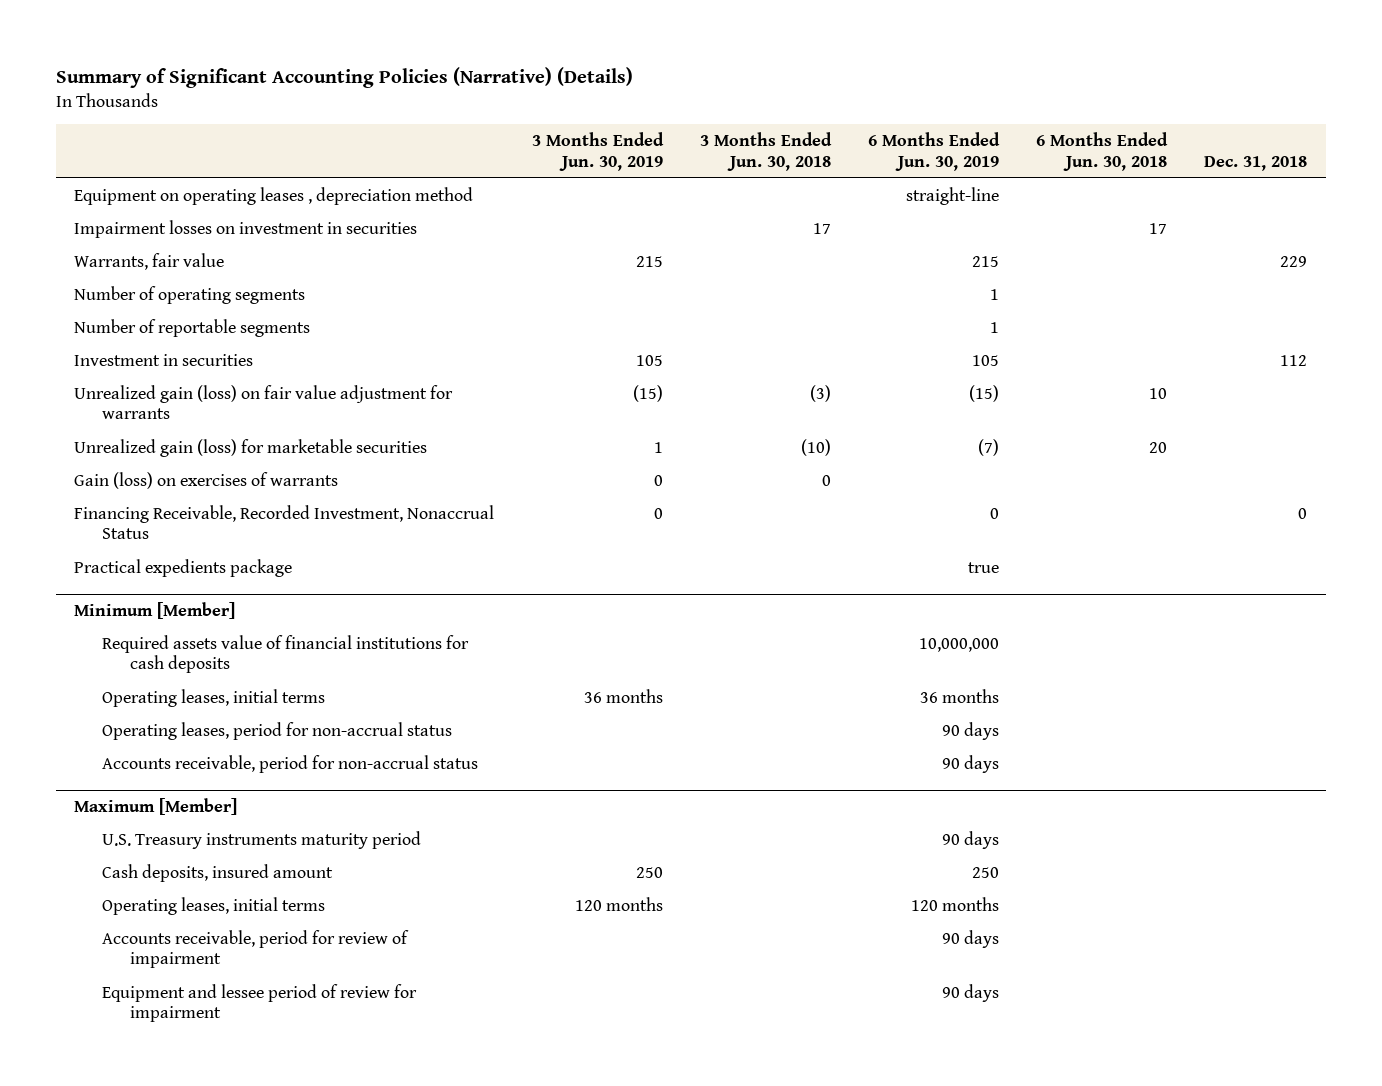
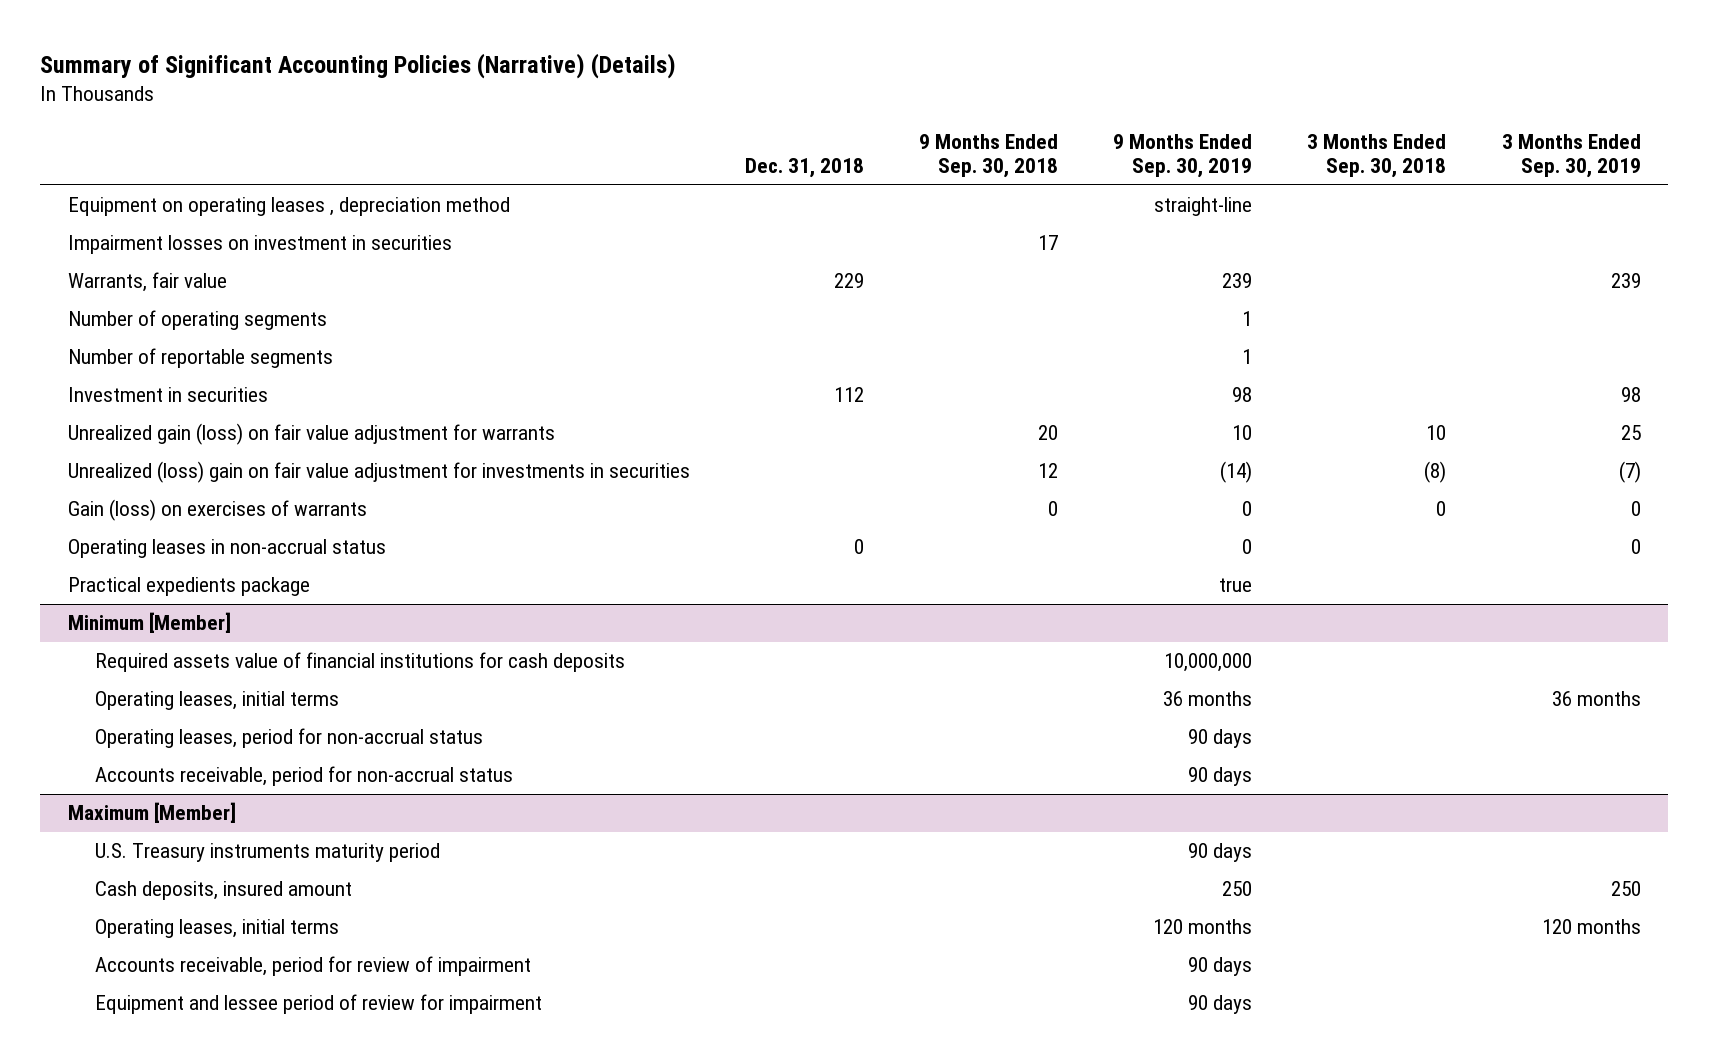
[531,132,664,171] 3 Months Ended Jun. 30, 2019 -> none
[699,132,832,171] 3 Months Ended Jun. 30, 2018 -> none
[868,132,1001,171] 6 Months Ended Jun. 30, 2019 -> none
[1036,132,1169,171] 6 Months Ended Jun. 30, 2018 -> none
none -> [919,133,1059,179] 9 Months Ended Sep. 30, 2018
none -> [1113,133,1253,179] 9 Months Ended Sep. 30, 2019
none -> [1307,133,1447,179] 3 Months Ended Sep. 30, 2018
none -> [1501,133,1641,179] 3 Months Ended Sep. 30, 2019
[74,438,428,457] Unrealized gain (loss) for marketable securities -> none
none -> [68,461,691,484] Unrealized (loss) gain on fair value adjustment for investments in securities
[74,504,495,540] Financing Receivable, Recorded Investment, Nonaccrual Status -> [68,539,387,559] Operating leases in non-accrual status

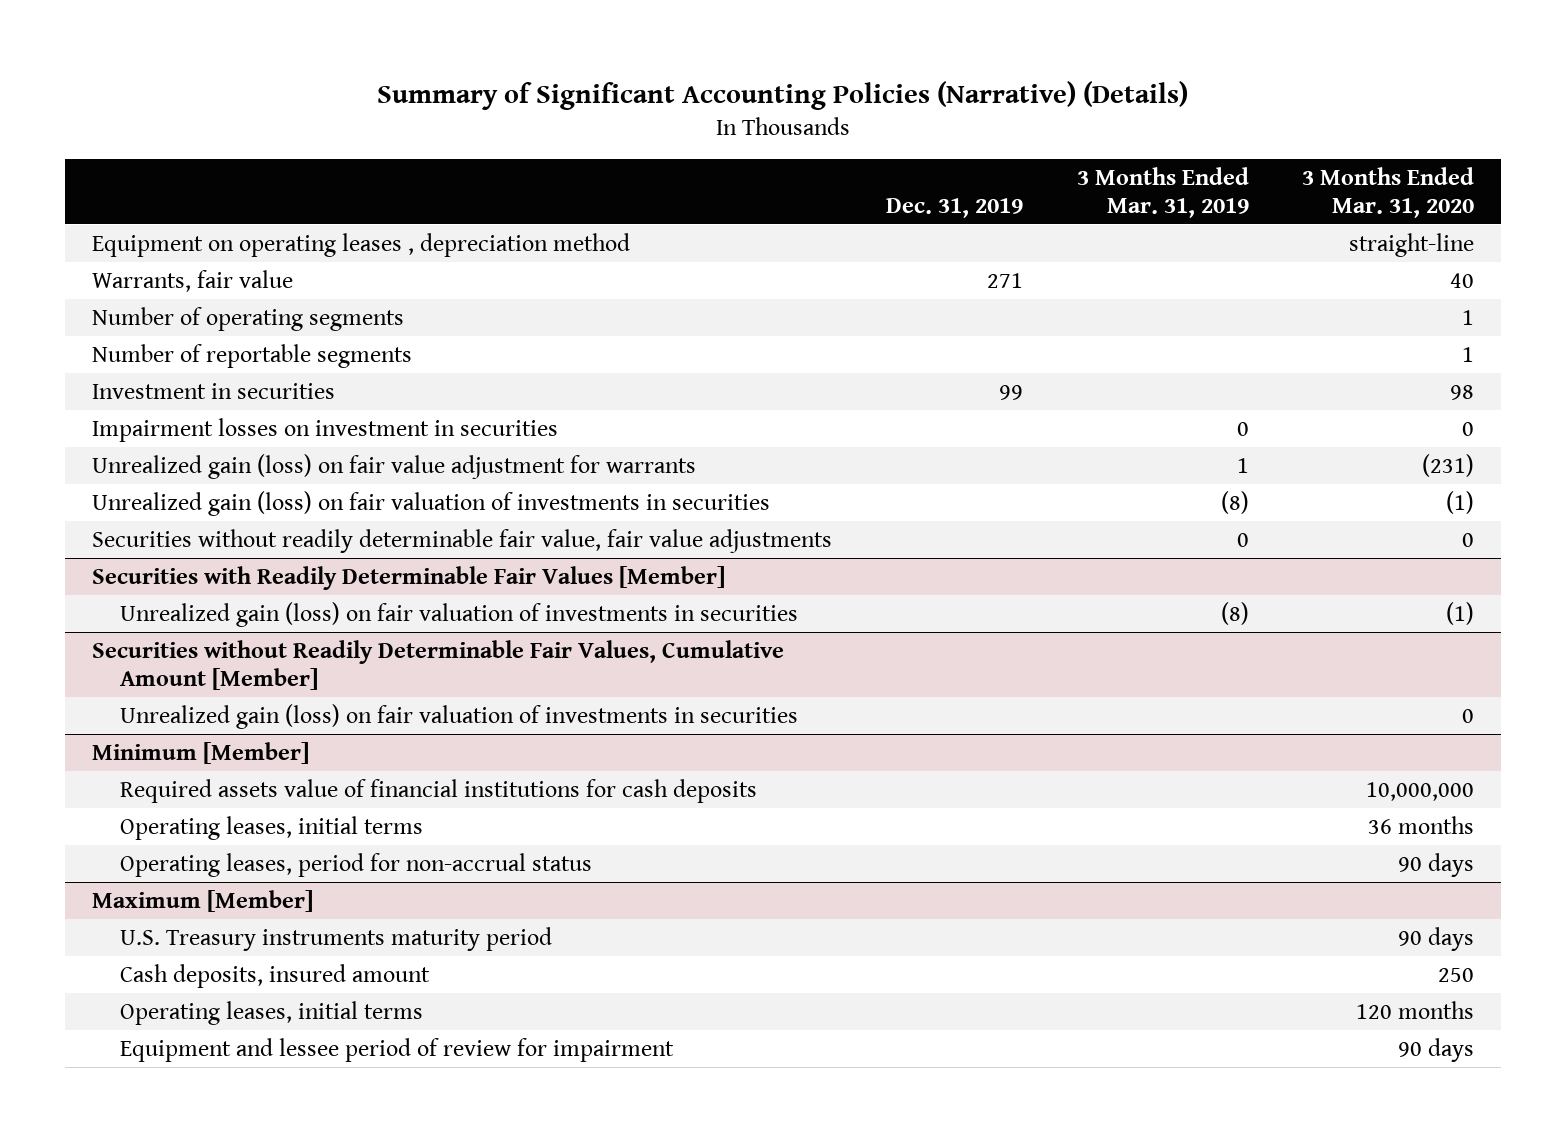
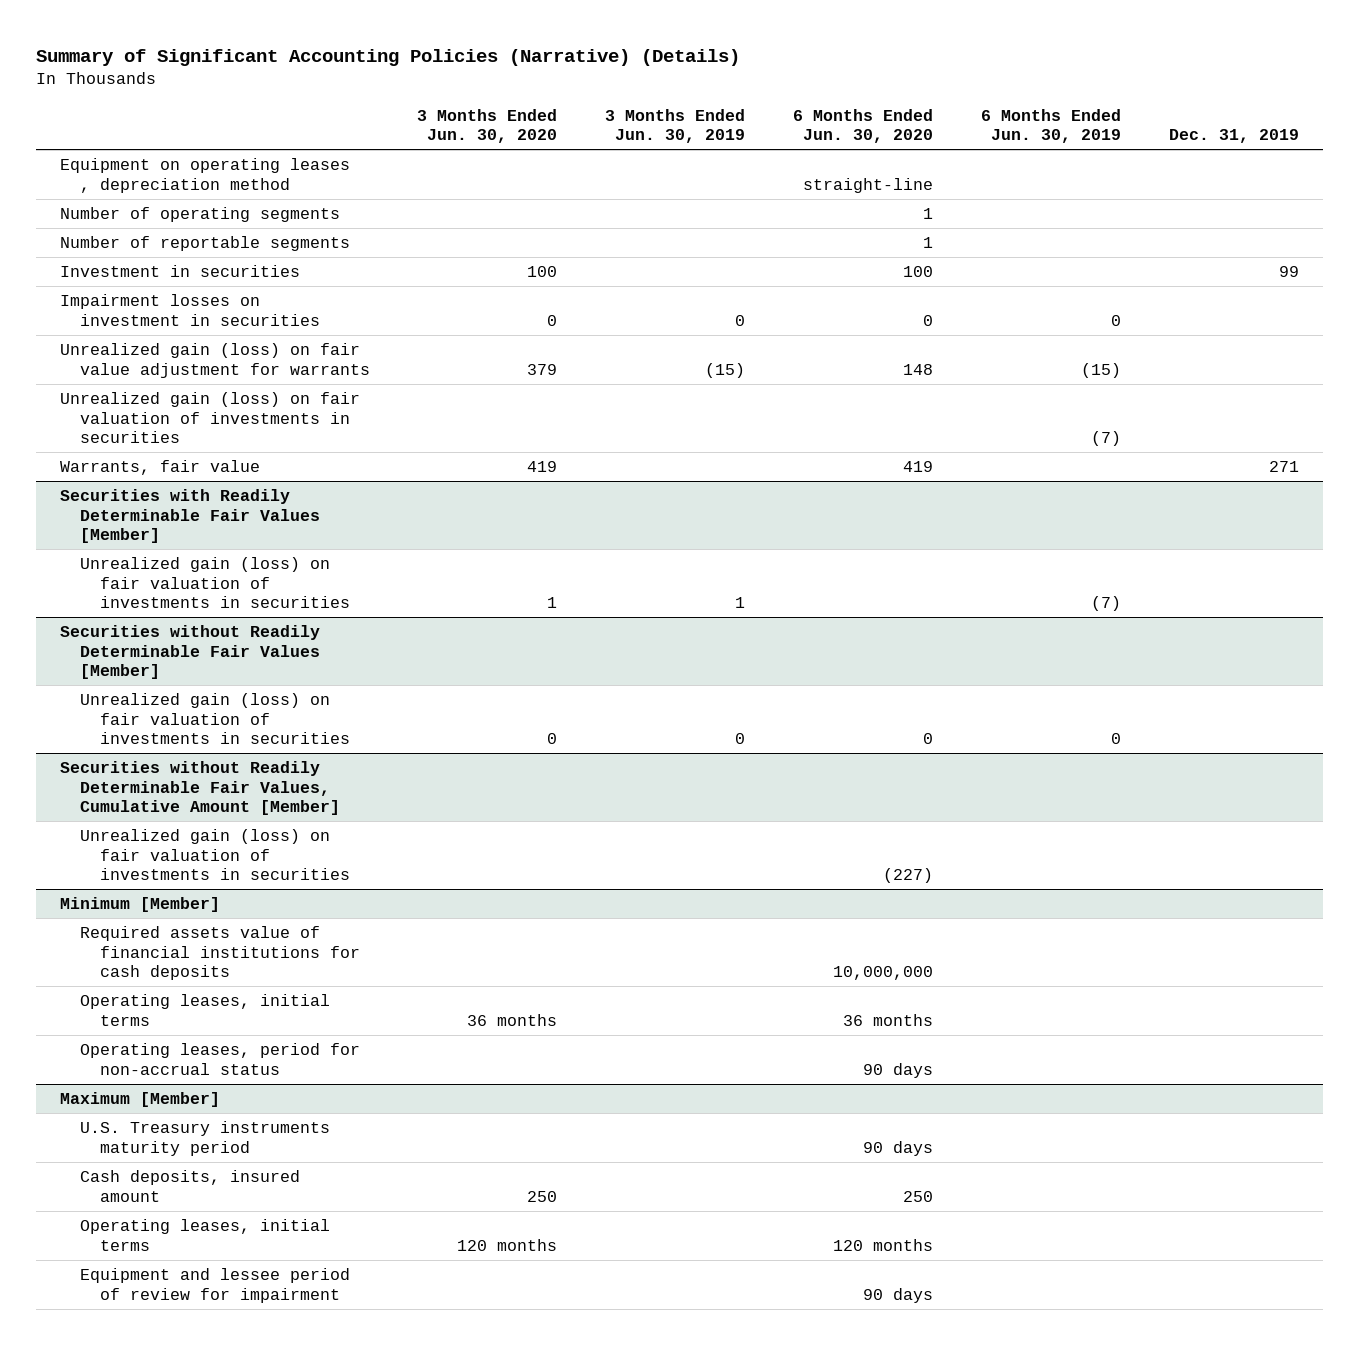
[1076,166,1249,218] 3 Months Ended Mar. 31, 2019 -> none
[1302,166,1475,218] 3 Months Ended Mar. 31, 2020 -> none
none -> [417,108,558,144] 3 Months Ended Jun. 30, 2020
none -> [605,108,746,144] 3 Months Ended Jun. 30, 2019
none -> [793,108,934,144] 6 Months Ended Jun. 30, 2020
none -> [981,108,1122,144] 6 Months Ended Jun. 30, 2019
[92,528,833,553] Securities without readily determinable fair value, fair value adjustments -> none
[92,269,294,292] Warrants, fair value -> [59,459,260,475] Warrants, fair value
none -> [59,624,320,680] Securities without Readily Determinable Fair Values [Member]
none -> [79,692,350,745] Unrealized gain (loss) on fair valuation of investments in securities

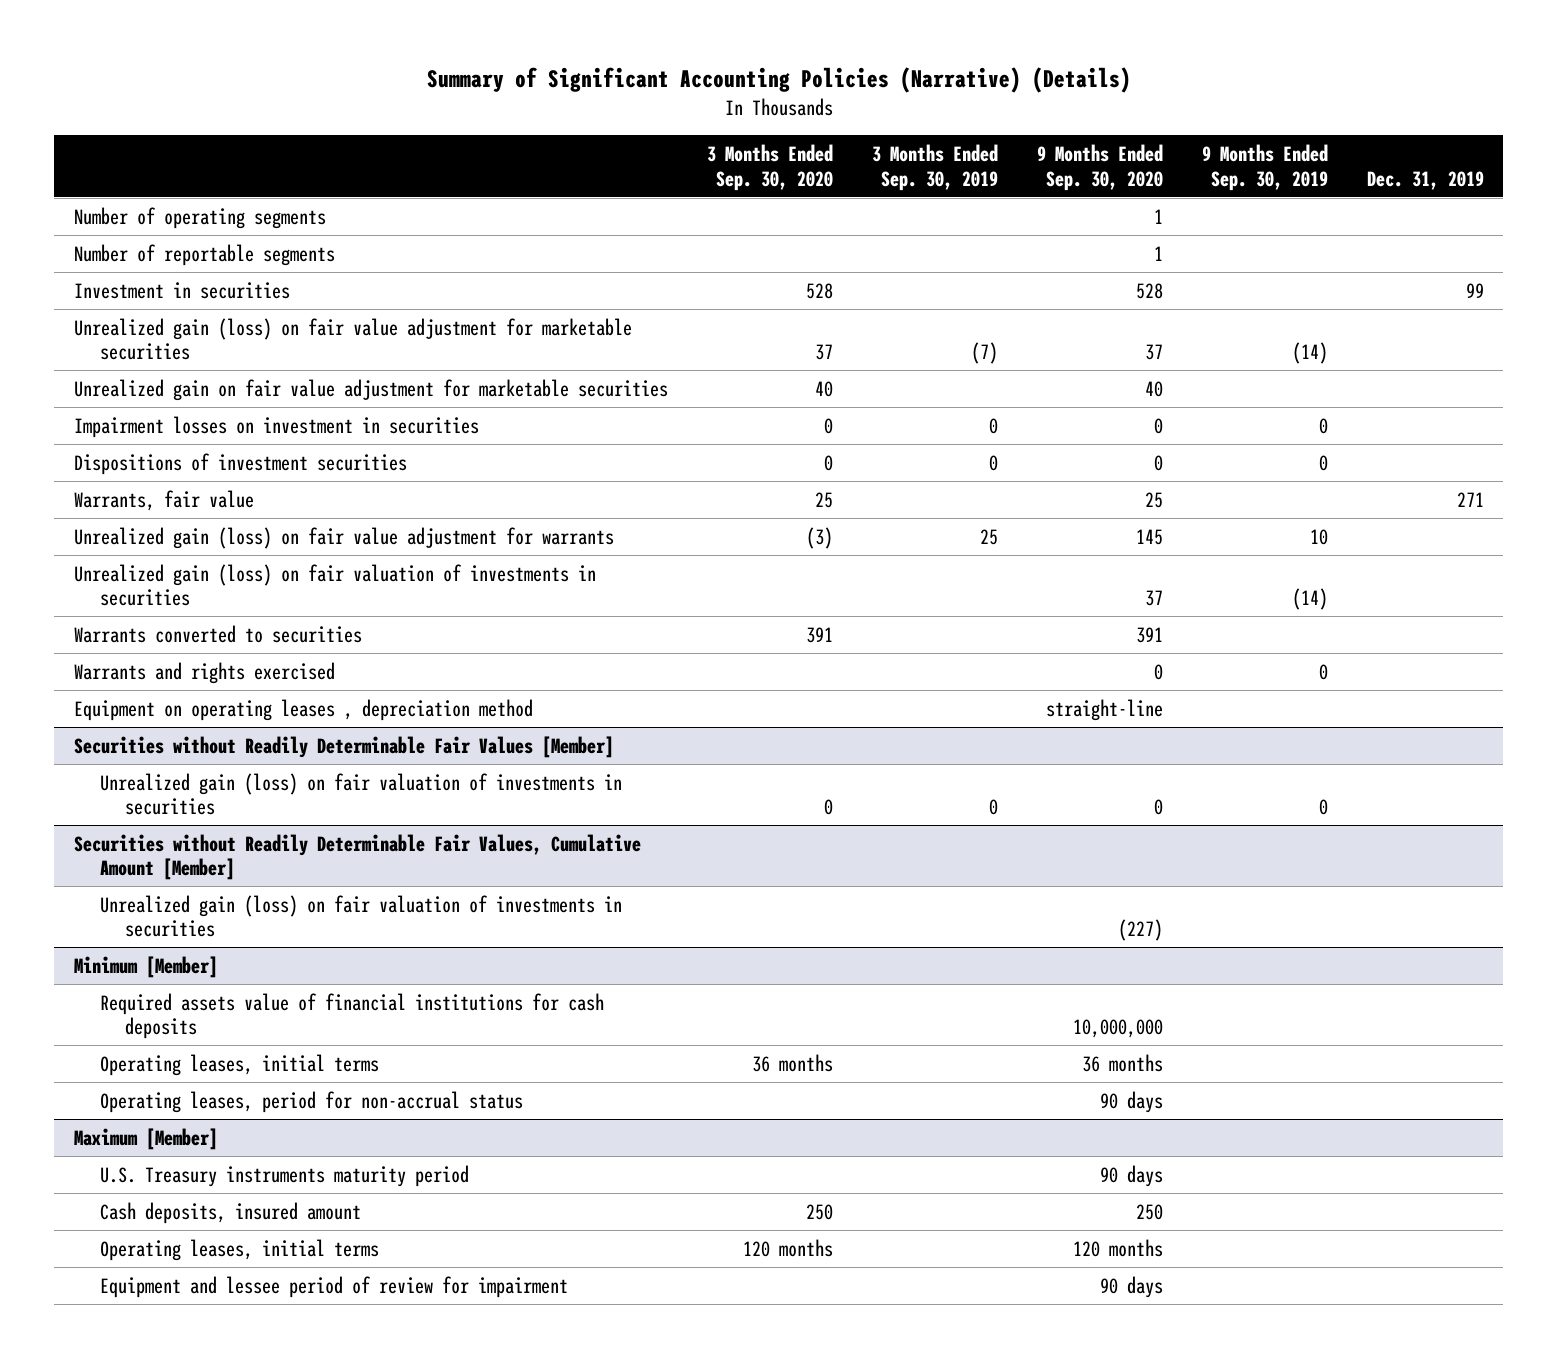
[417,108,558,144] 3 Months Ended Jun. 30, 2020 -> none
[605,108,746,144] 3 Months Ended Jun. 30, 2019 -> none
[793,108,934,144] 6 Months Ended Jun. 30, 2020 -> none
[981,108,1122,144] 6 Months Ended Jun. 30, 2019 -> none
none -> [706,143,833,191] 3 Months Ended Sep. 30, 2020
none -> [871,143,998,191] 3 Months Ended Sep. 30, 2019
none -> [1036,143,1163,191] 9 Months Ended Sep. 30, 2020
none -> [1201,143,1328,191] 9 Months Ended Sep. 30, 2019
none -> [73,317,632,361] Unrealized gain (loss) on fair value adjustment for marketable securities
none -> [73,378,668,401] Unrealized gain on fair value adjustment for marketable securities
none -> [73,452,407,475] Dispositions of investment securities
[59,459,260,475] Warrants, fair value -> [73,489,254,511] Warrants, fair value
[59,488,320,544] Securities with Readily Determinable Fair Values [Member] -> none
[79,556,350,609] Unrealized gain (loss) on fair valuation of investments in securities -> none
none -> [73,624,362,643] Warrants converted to securities
none -> [73,661,335,684] Warrants and rights exercised
[59,157,350,193] Equipment on operating leases , depreciation method -> [73,698,533,721] Equipment on operating leases , depreciation method

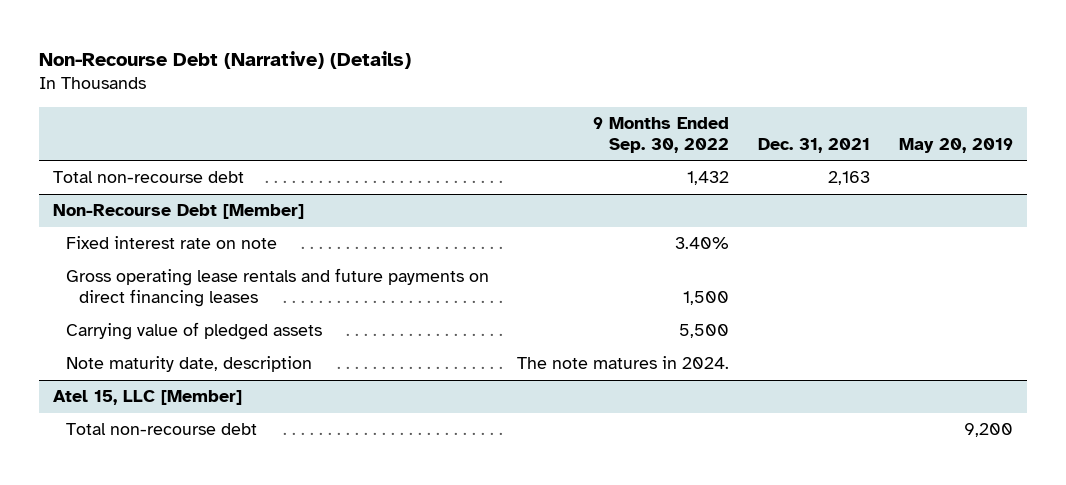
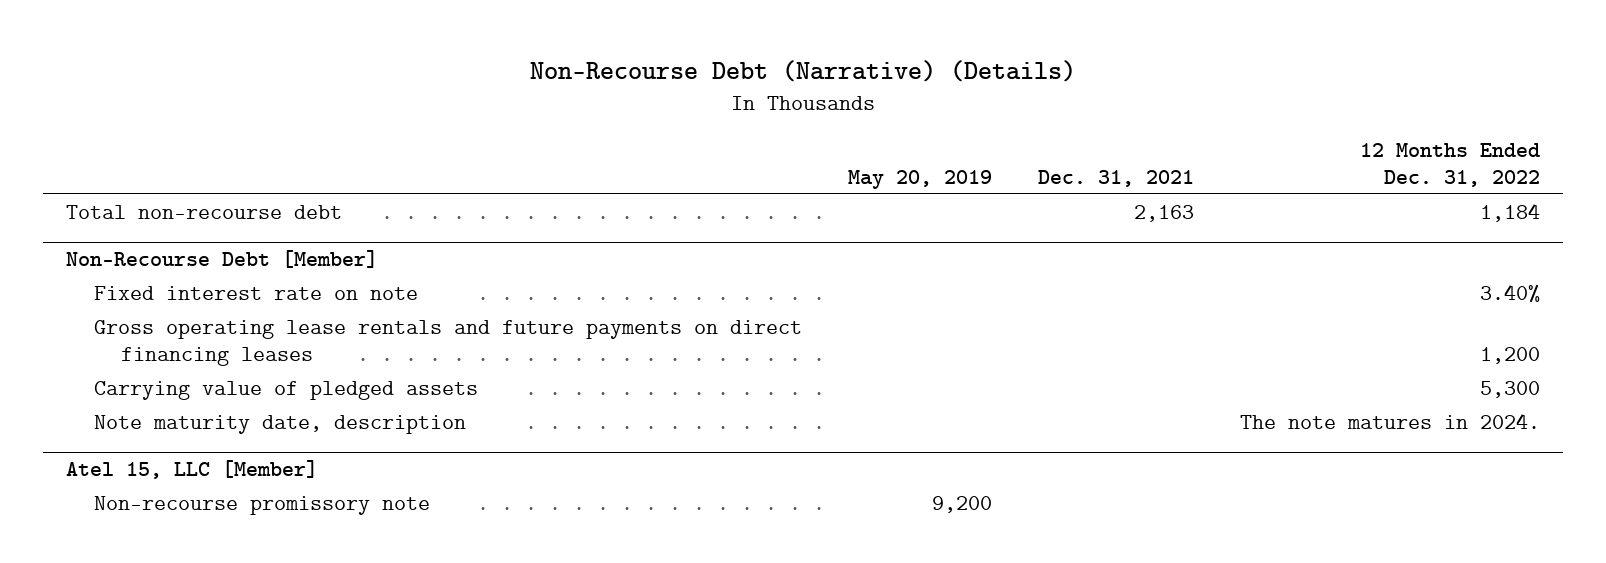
[593,117,730,153] 9 Months Ended Sep. 30, 2022 -> none
none -> [1360,142,1541,188] 12 Months Ended Dec. 31, 2022
[65,423,257,436] Total non-recourse debt -> none
none -> [93,495,430,515] Non-recourse promissory note

